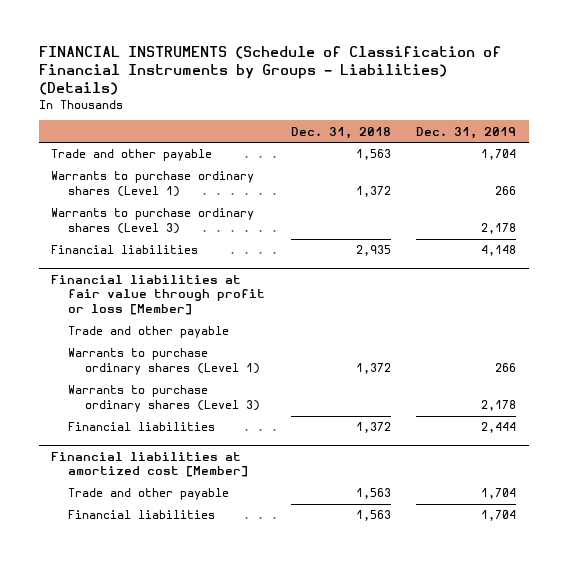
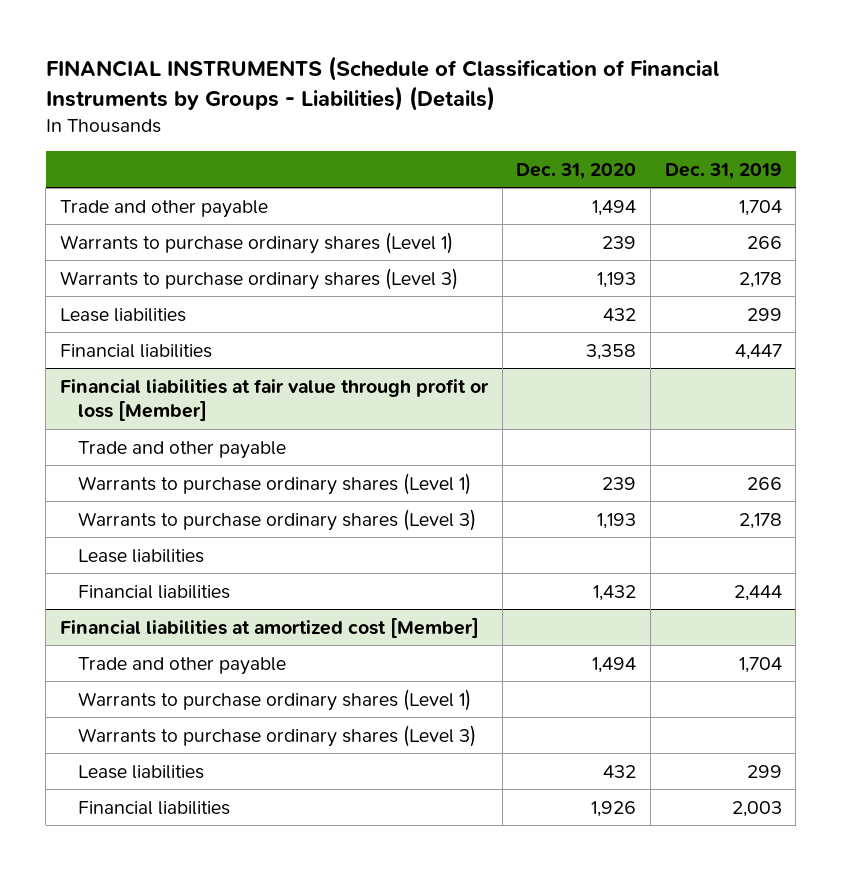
[290,126,391,139] Dec. 31, 2018 -> none
none -> [516,162,637,179] Dec. 31, 2020
none -> [59,307,186,322] Lease liabilities
[480,245,516,257] 4,148 -> [734,343,782,360] 4,447
none -> [77,548,204,563] Lease liabilities
none -> [77,688,471,711] Warrants to purchase ordinary shares (Level 1)
none -> [77,724,476,747] Warrants to purchase ordinary shares (Level 3)
none -> [77,764,204,779] Lease liabilities
[480,510,516,522] 1,704 -> [731,800,782,817] 2,003

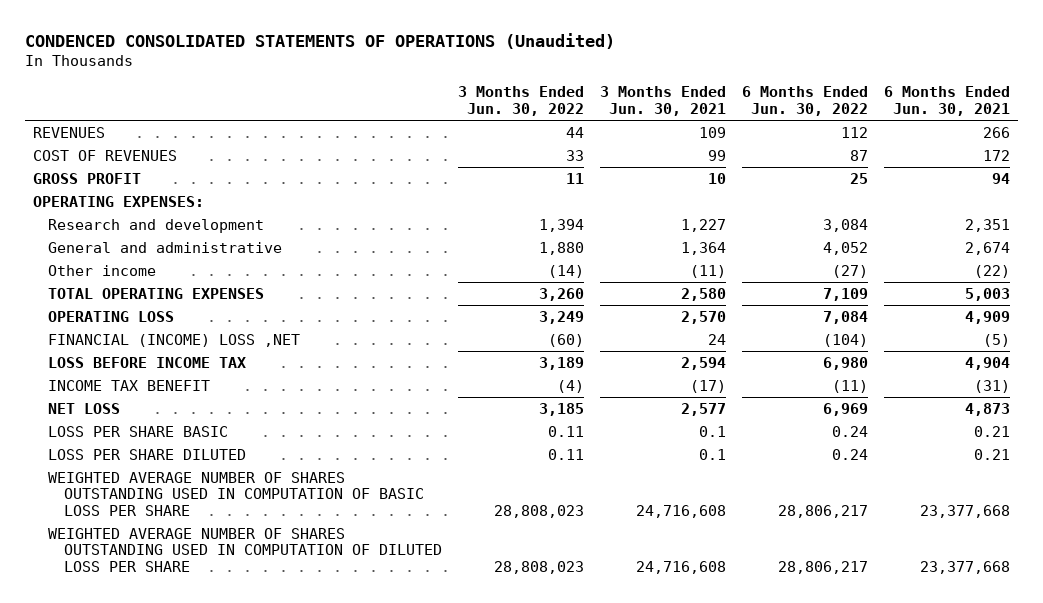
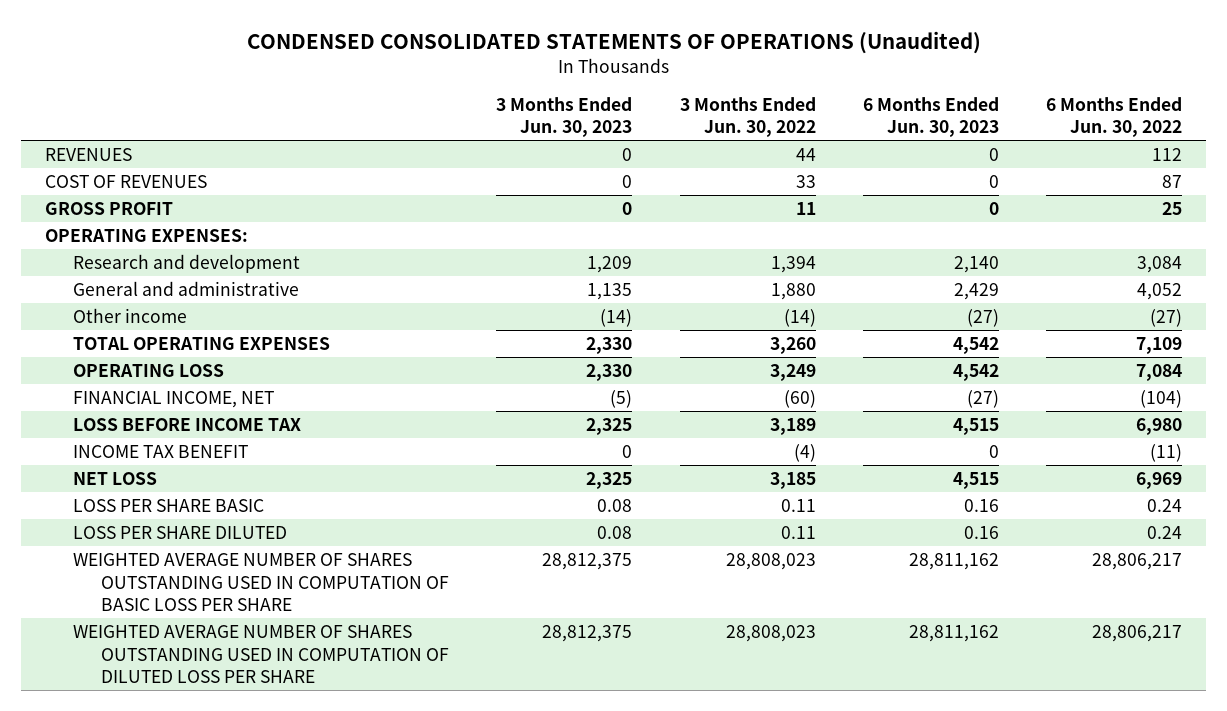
[24,32,615,49] CONDENCED CONSOLIDATED STATEMENTS OF OPERATIONS (Unaudited) -> [246,30,981,54] CONDENSED CONSOLIDATED STATEMENTS OF OPERATIONS (Unaudited)
[600,86,727,116] 3 Months Ended Jun. 30, 2021 -> none
[884,86,1011,116] 6 Months Ended Jun. 30, 2021 -> none
none -> [496,96,633,138] 3 Months Ended Jun. 30, 2023
none -> [863,96,1000,138] 6 Months Ended Jun. 30, 2023
[48,333,301,347] FINANCIAL (INCOME) LOSS ,NET -> [72,391,274,409] FINANCIAL INCOME, NET

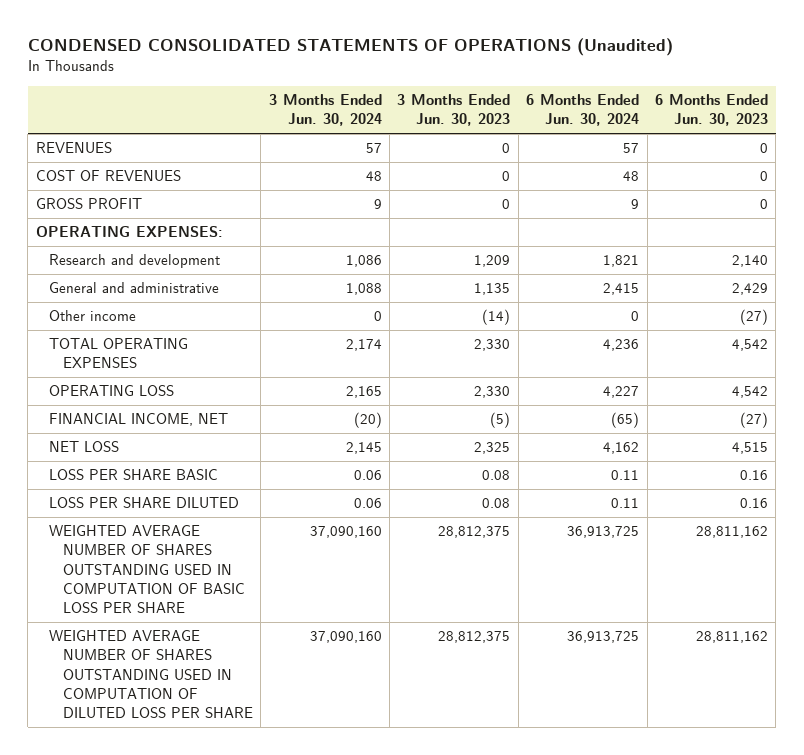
[679,96,816,138] 3 Months Ended Jun. 30, 2022 -> none
[1046,96,1183,138] 6 Months Ended Jun. 30, 2022 -> none
none -> [268,94,382,127] 3 Months Ended Jun. 30, 2024
none -> [526,94,640,127] 6 Months Ended Jun. 30, 2024
[72,418,301,432] LOSS BEFORE INCOME TAX -> none
[72,445,248,459] INCOME TAX BENEFIT -> none

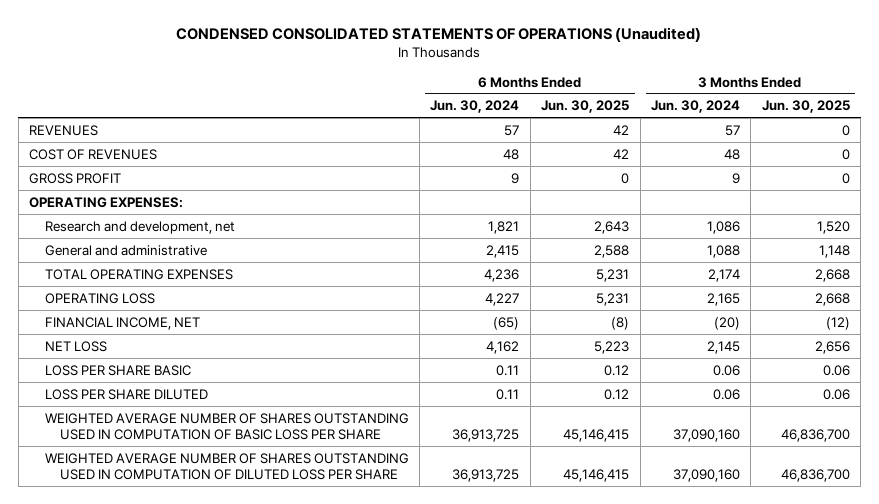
[397,94,511,127] 3 Months Ended Jun. 30, 2023 -> none
[654,94,768,127] 6 Months Ended Jun. 30, 2023 -> none
none -> [541,100,630,114] Jun. 30, 2025
none -> [761,100,850,114] Jun. 30, 2025
[49,254,221,269] Research and development -> [44,220,235,234] Research and development, net
[49,310,137,322] Other income -> none

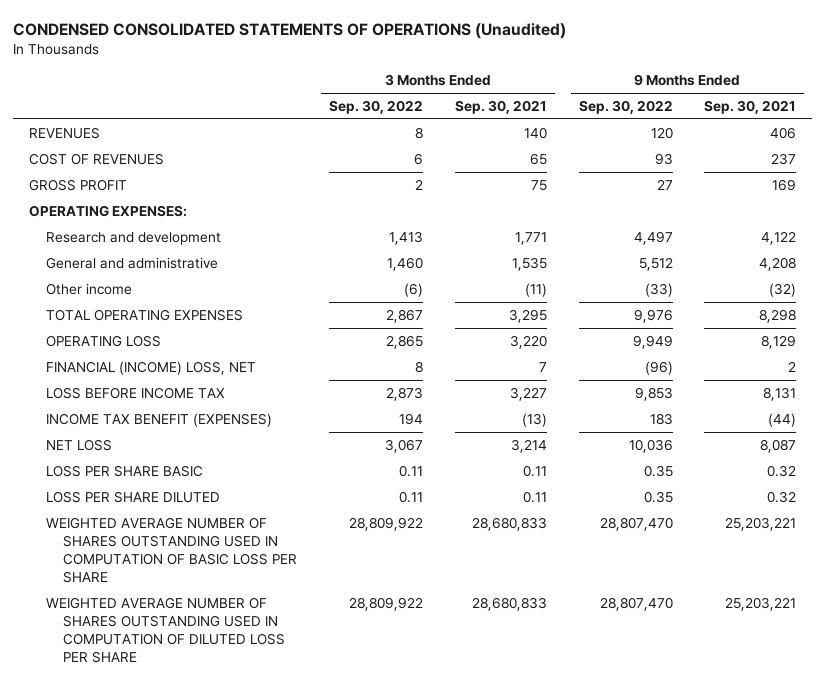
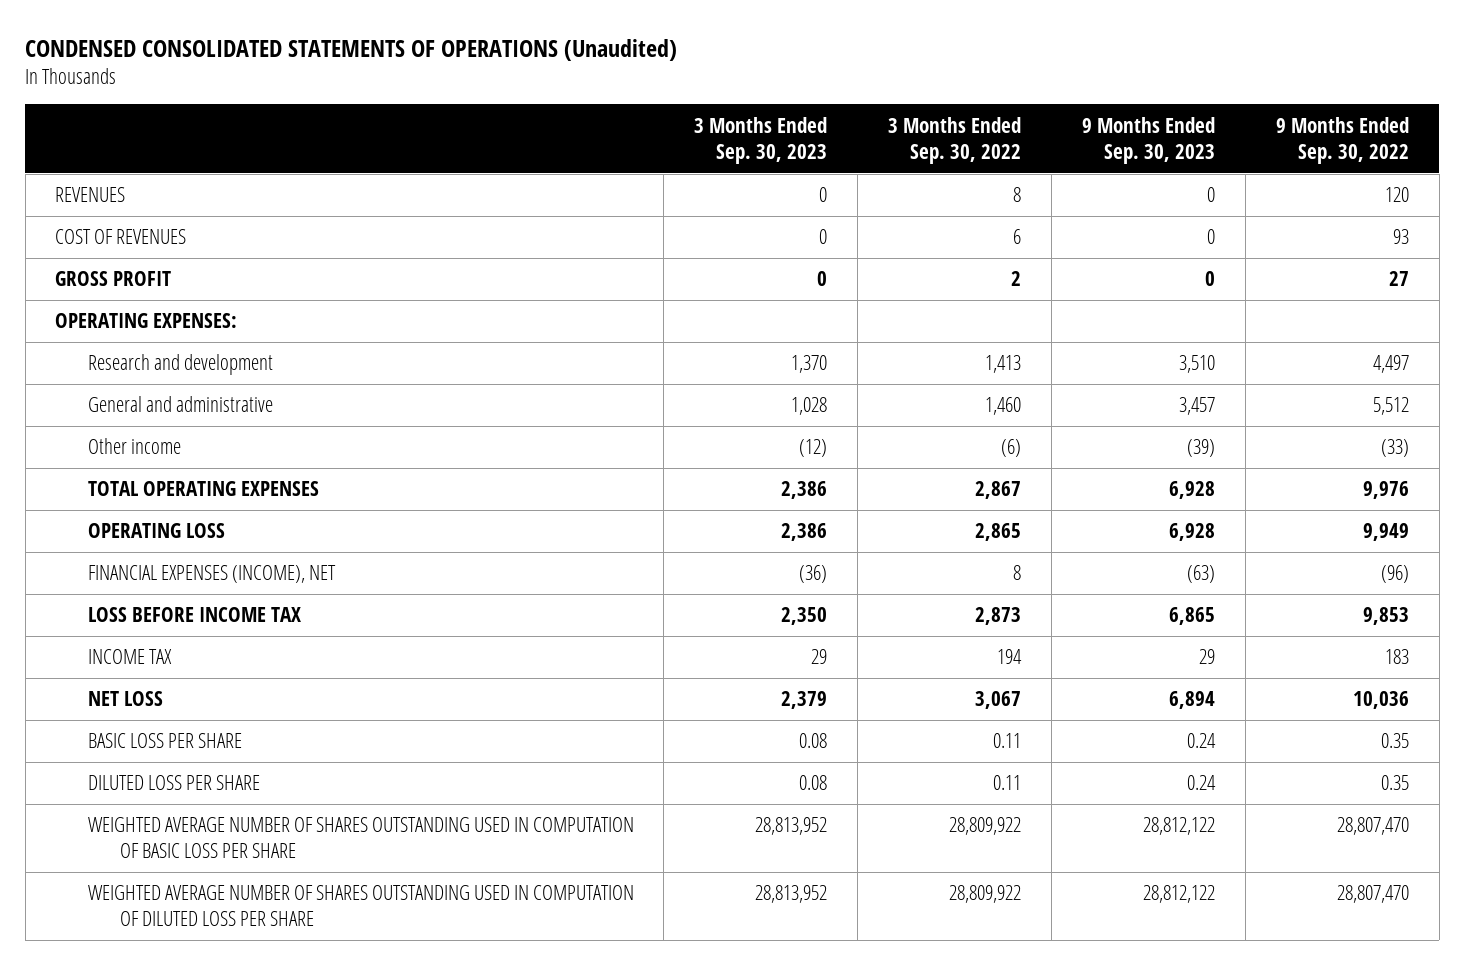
[454,100,547,115] Sep. 30, 2021 -> none
[704,100,797,115] Sep. 30, 2021 -> none
none -> [694,116,828,164] 3 Months Ended Sep. 30, 2023
none -> [1082,116,1216,164] 9 Months Ended Sep. 30, 2023
[46,360,257,375] FINANCIAL (INCOME) LOSS, NET -> [87,565,336,584] FINANCIAL EXPENSES (INCOME), NET
[46,412,273,427] INCOME TAX BENEFIT (EXPENSES) -> [87,649,172,665] INCOME TAX
[46,464,204,477] LOSS PER SHARE BASIC -> [87,733,242,749] BASIC LOSS PER SHARE
[46,490,221,503] LOSS PER SHARE DILUTED -> [87,775,260,791] DILUTED LOSS PER SHARE

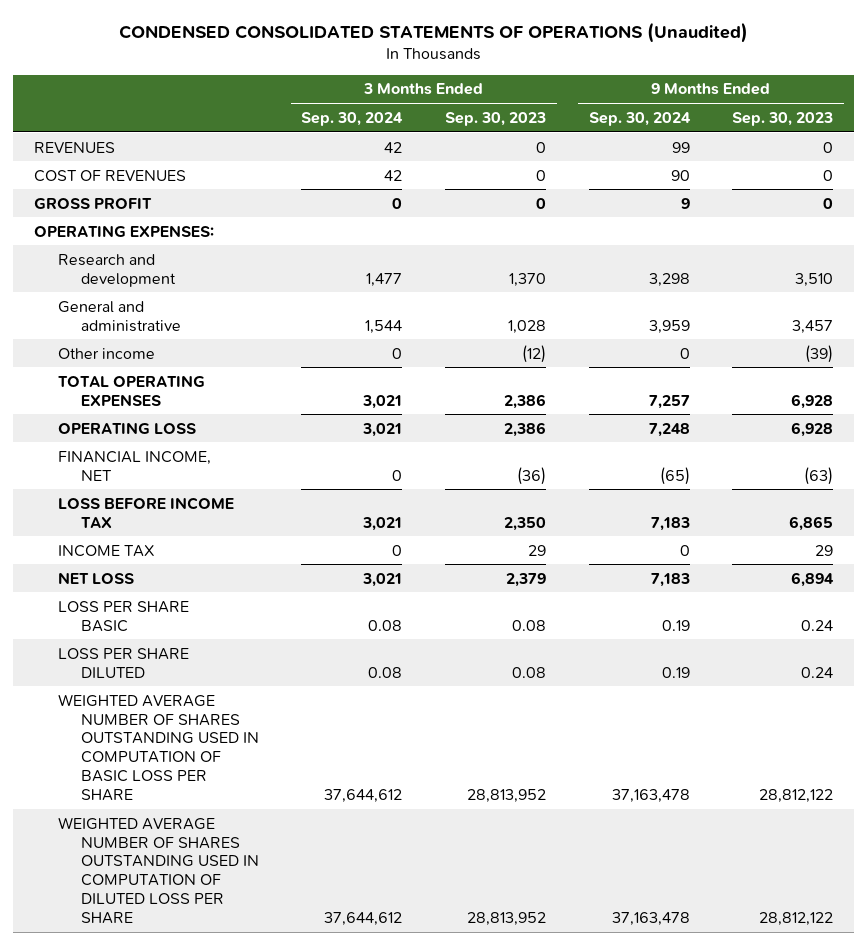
[888,116,1022,164] 3 Months Ended Sep. 30, 2022 -> none
[1275,116,1409,164] 9 Months Ended Sep. 30, 2022 -> none
none -> [301,111,404,126] Sep. 30, 2024
none -> [588,111,691,126] Sep. 30, 2024
[87,565,336,584] FINANCIAL EXPENSES (INCOME), NET -> [57,450,211,481] FINANCIAL INCOME, NET
[87,733,242,749] BASIC LOSS PER SHARE -> [57,600,189,632] LOSS PER SHARE BASIC
[87,775,260,791] DILUTED LOSS PER SHARE -> [57,647,189,678] LOSS PER SHARE DILUTED

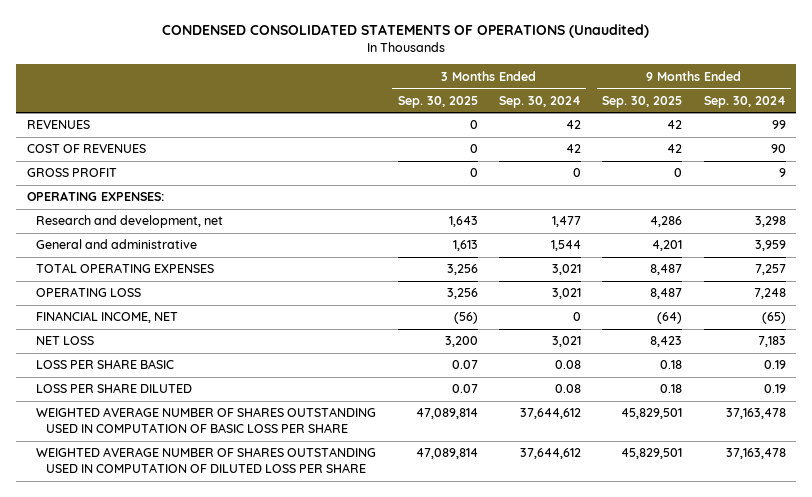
[444,111,546,126] Sep. 30, 2023 -> none
[732,111,834,126] Sep. 30, 2023 -> none
none -> [397,95,478,108] Sep. 30, 2025
none -> [602,95,683,108] Sep. 30, 2025
[57,253,176,287] Research and development -> [36,215,224,229] Research and development, net
[57,347,155,359] Other income -> none
[57,496,234,528] LOSS BEFORE INCOME TAX -> none
[57,544,155,557] INCOME TAX -> none

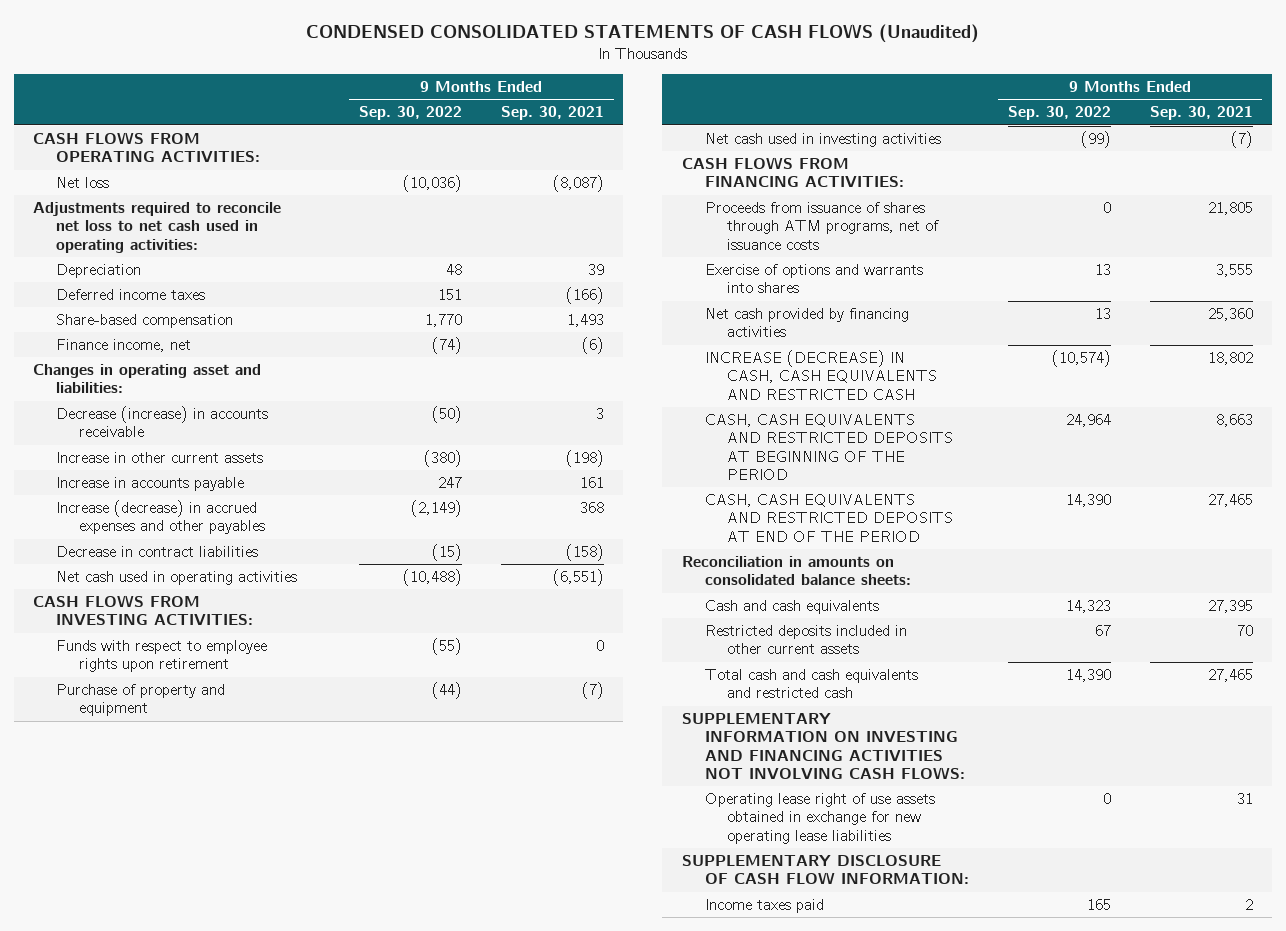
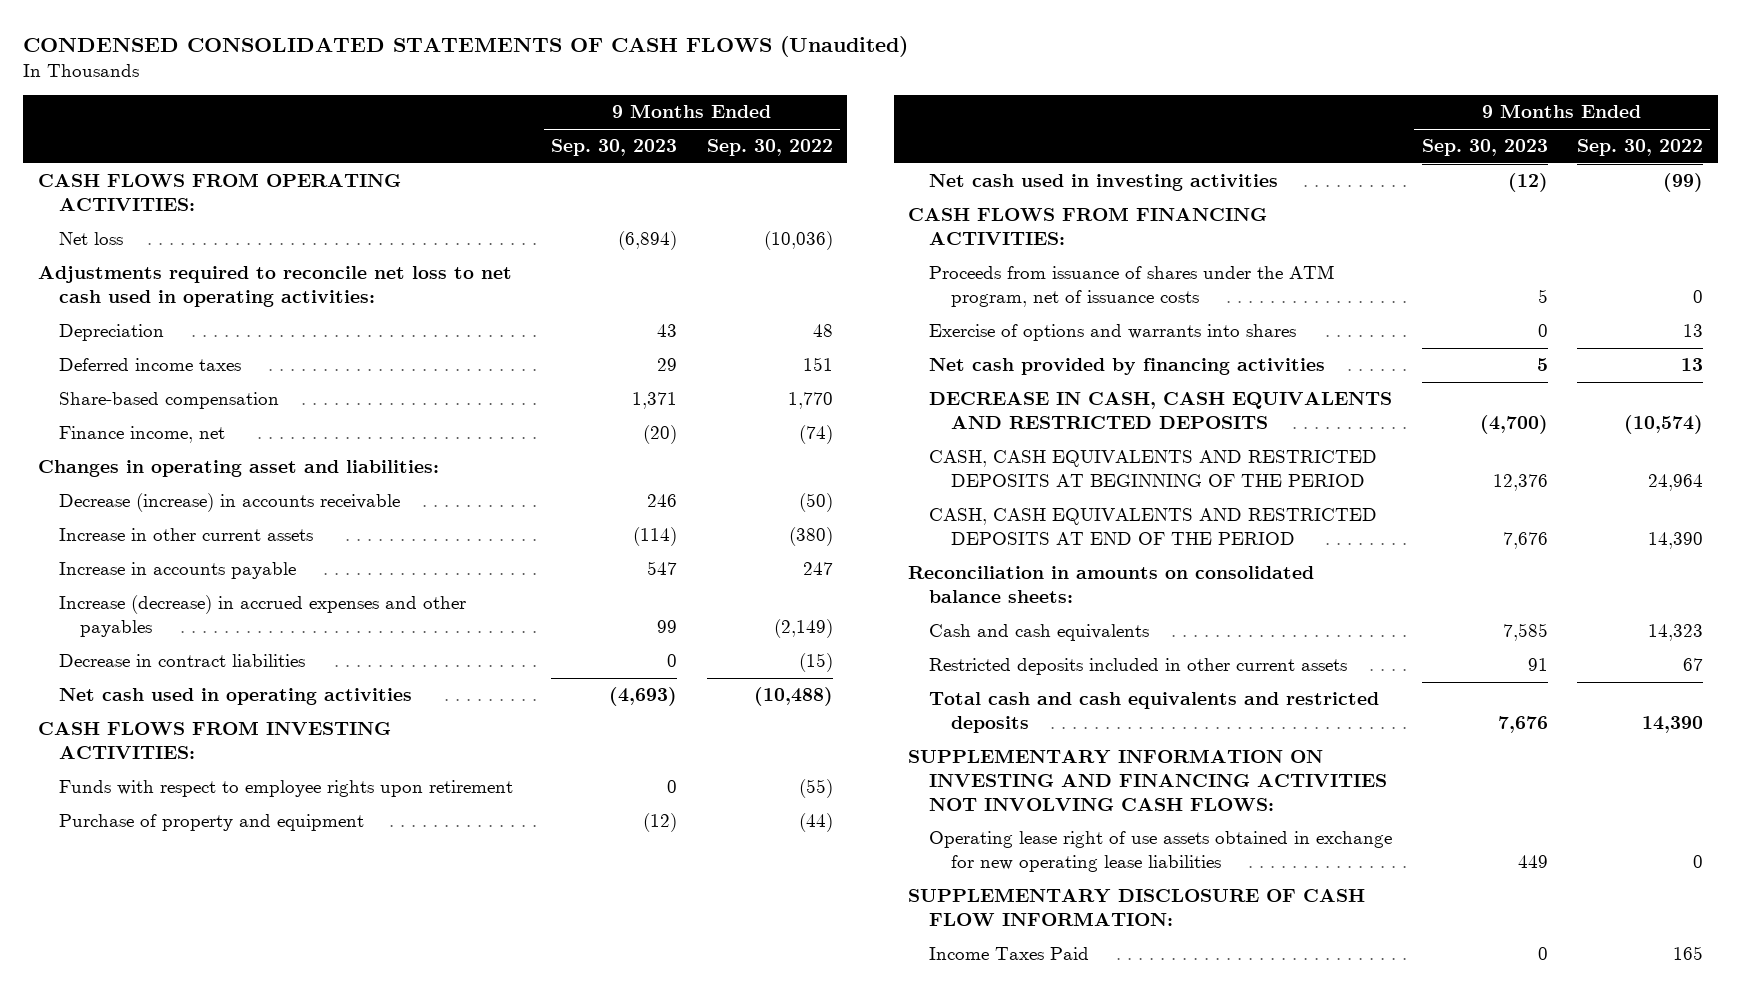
[500,106,604,121] Sep. 30, 2021 -> none
none -> [551,139,678,157] Sep. 30, 2023
[704,201,940,250] Proceeds from issuance of shares through ATM programs, net of issuance costs -> [929,265,1335,307] Proceeds from issuance of shares under the ATM program, net of issuance costs
[704,349,938,400] INCREASE (DECREASE) IN CASH, CASH EQUIVALENTS AND RESTRICTED CASH -> [929,392,1393,429] DECREASE IN CASH, CASH EQUIVALENTS AND RESTRICTED DEPOSITS
[704,668,918,699] Total cash and cash equivalents and restricted cash -> [929,692,1380,733] Total cash and cash equivalents and restricted deposits
[704,898,824,913] Income taxes paid -> [929,947,1090,961] Income Taxes Paid

